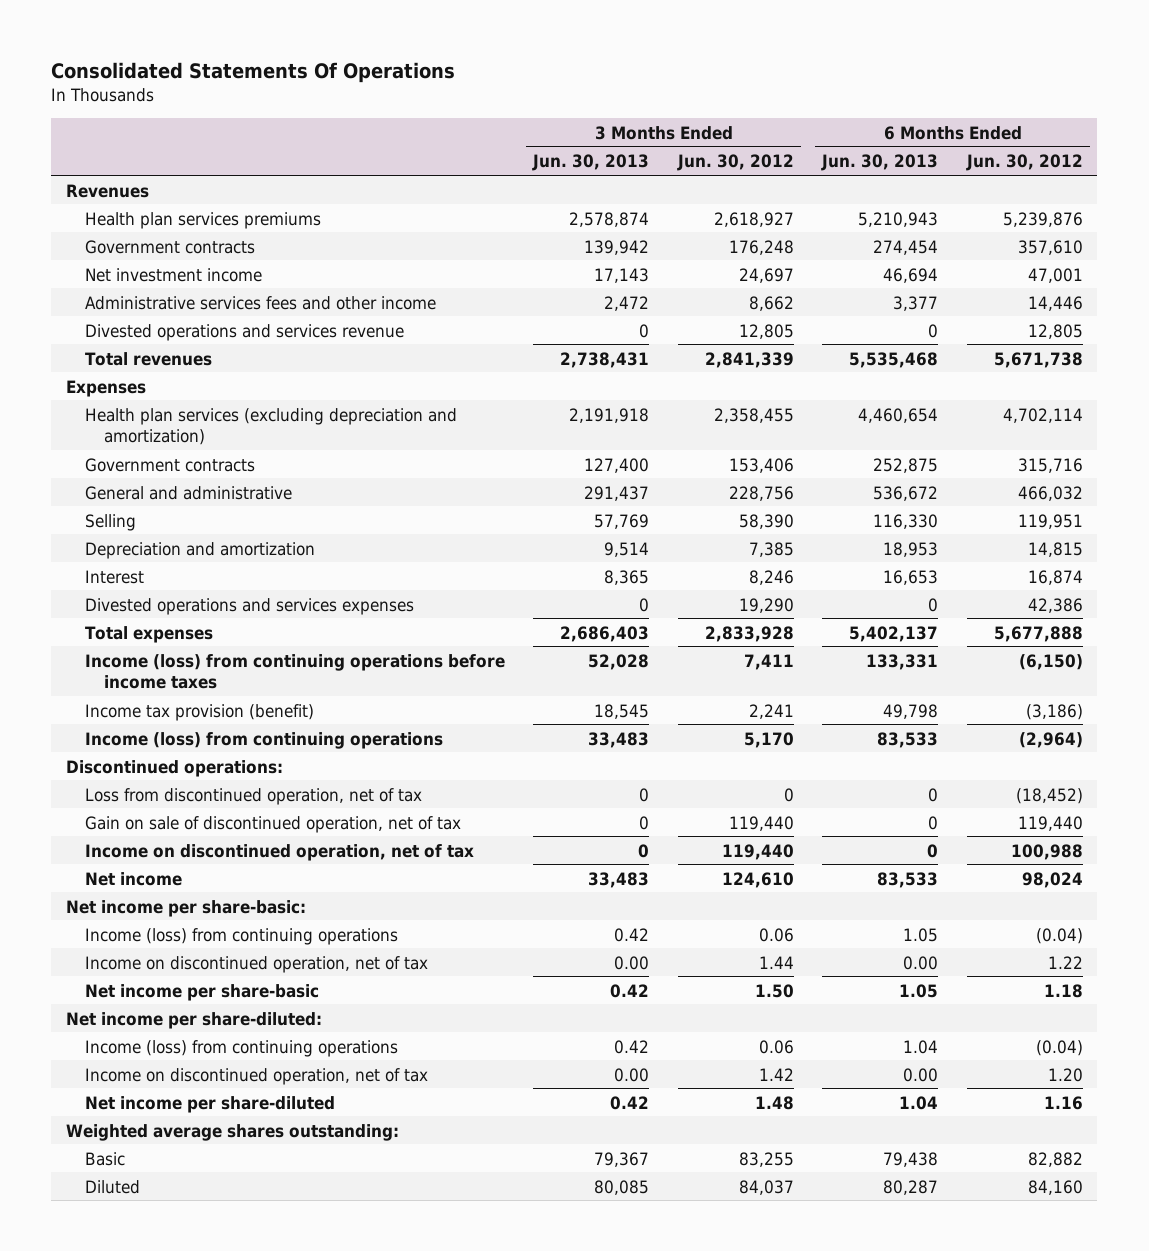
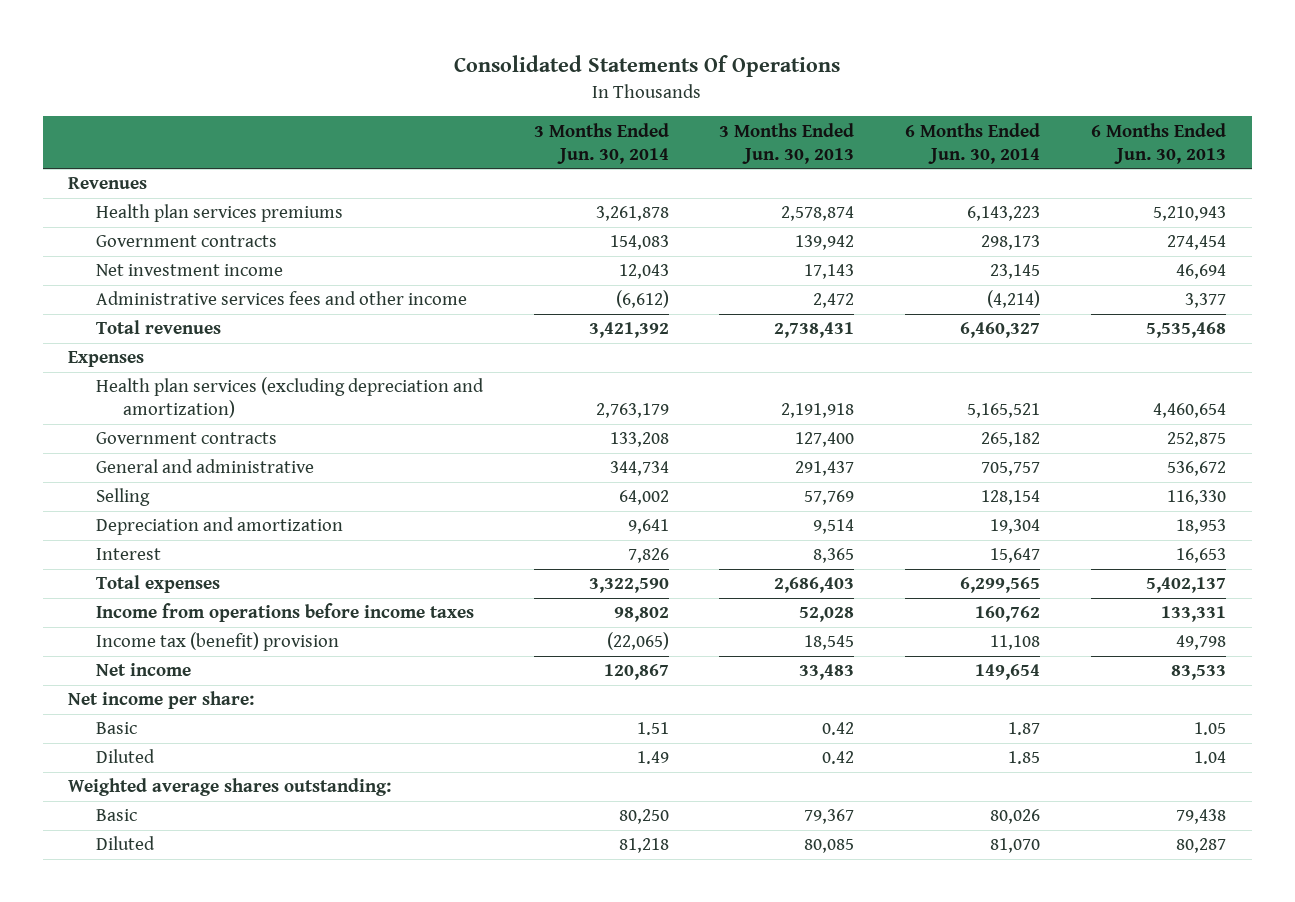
[676,154,794,172] Jun. 30, 2012 -> none
[965,154,1083,172] Jun. 30, 2012 -> none
none -> [533,122,669,164] 3 Months Ended Jun. 30, 2014
none -> [905,122,1041,164] 6 Months Ended Jun. 30, 2014
[84,323,404,341] Divested operations and services revenue -> none
[84,597,414,615] Divested operations and services expenses -> none
[84,731,443,749] Income (loss) from continuing operations -> none
[65,759,283,777] Discontinued operations: -> none
[84,787,422,805] Loss from discontinued operation, net of tax -> none
[84,815,461,833] Gain on sale of discontinued operation, net of tax -> none
[84,843,474,861] Income on discontinued operation, net of tax -> none
[84,653,505,689] Income (loss) from continuing operations before income taxes -> [95,603,474,623] Income from operations before income taxes
[84,703,314,721] Income tax provision (benefit) -> [95,632,339,652] Income tax (benefit) provision
[84,927,398,945] Income (loss) from continuing operations -> none
[84,955,428,973] Income on discontinued operation, net of tax -> none
[65,1011,322,1029] Net income per share-diluted: -> none
[84,1039,398,1057] Income (loss) from continuing operations -> none
[84,1067,428,1085] Income on discontinued operation, net of tax -> none
[65,899,306,917] Net income per share-basic: -> [68,691,255,710] Net income per share:
[84,983,319,1001] Net income per share-basic -> [95,722,137,735] Basic
[84,1095,335,1113] Net income per share-diluted -> [95,749,155,764] Diluted

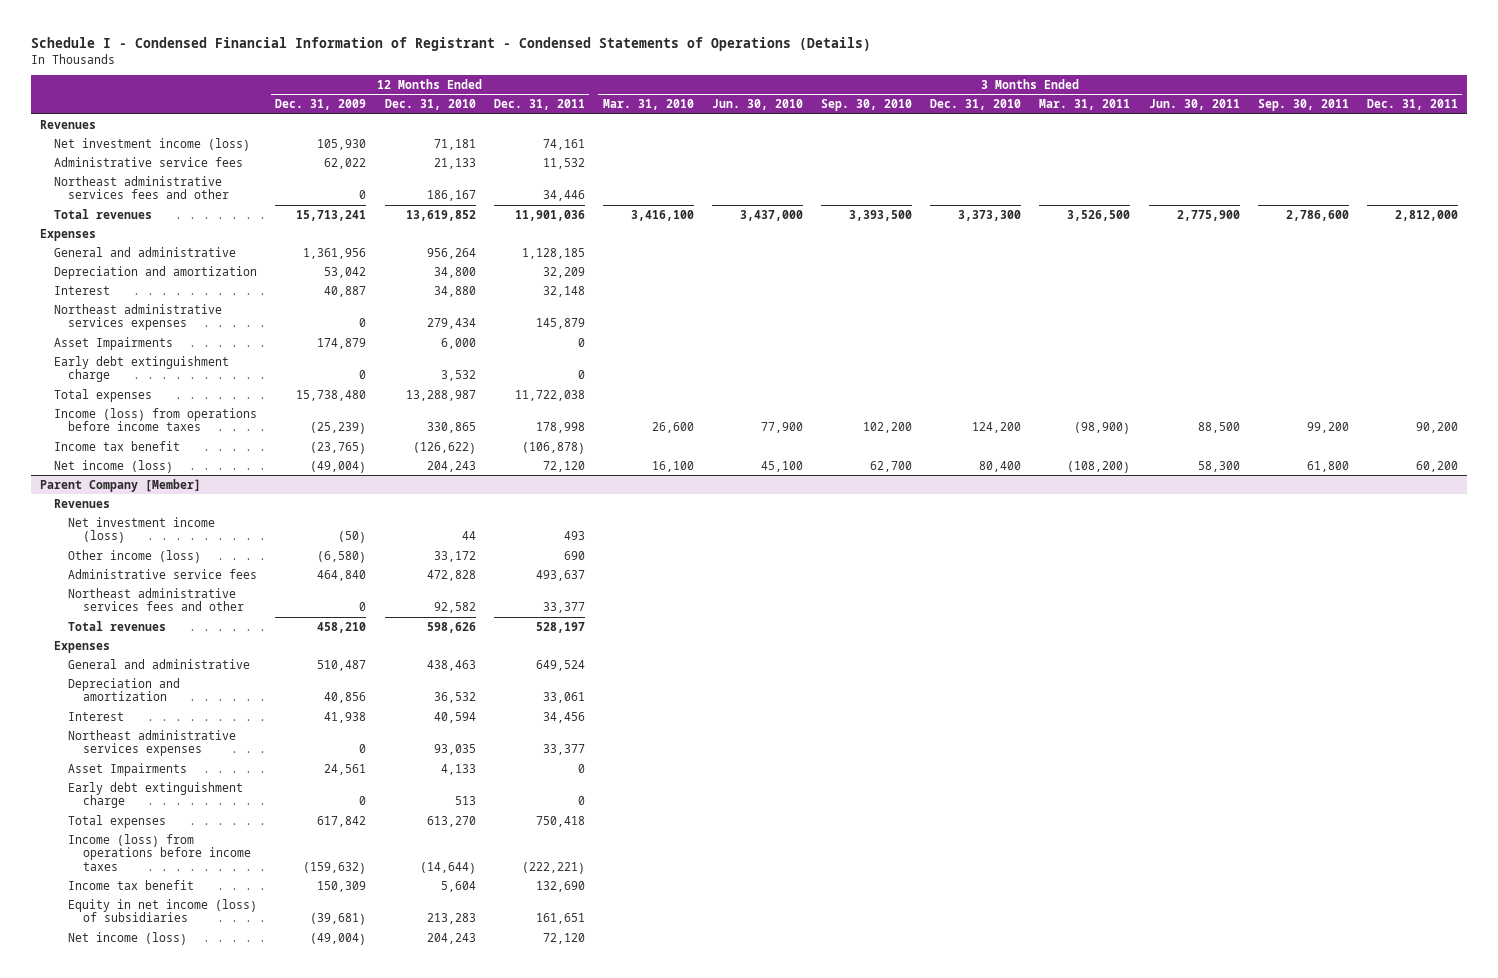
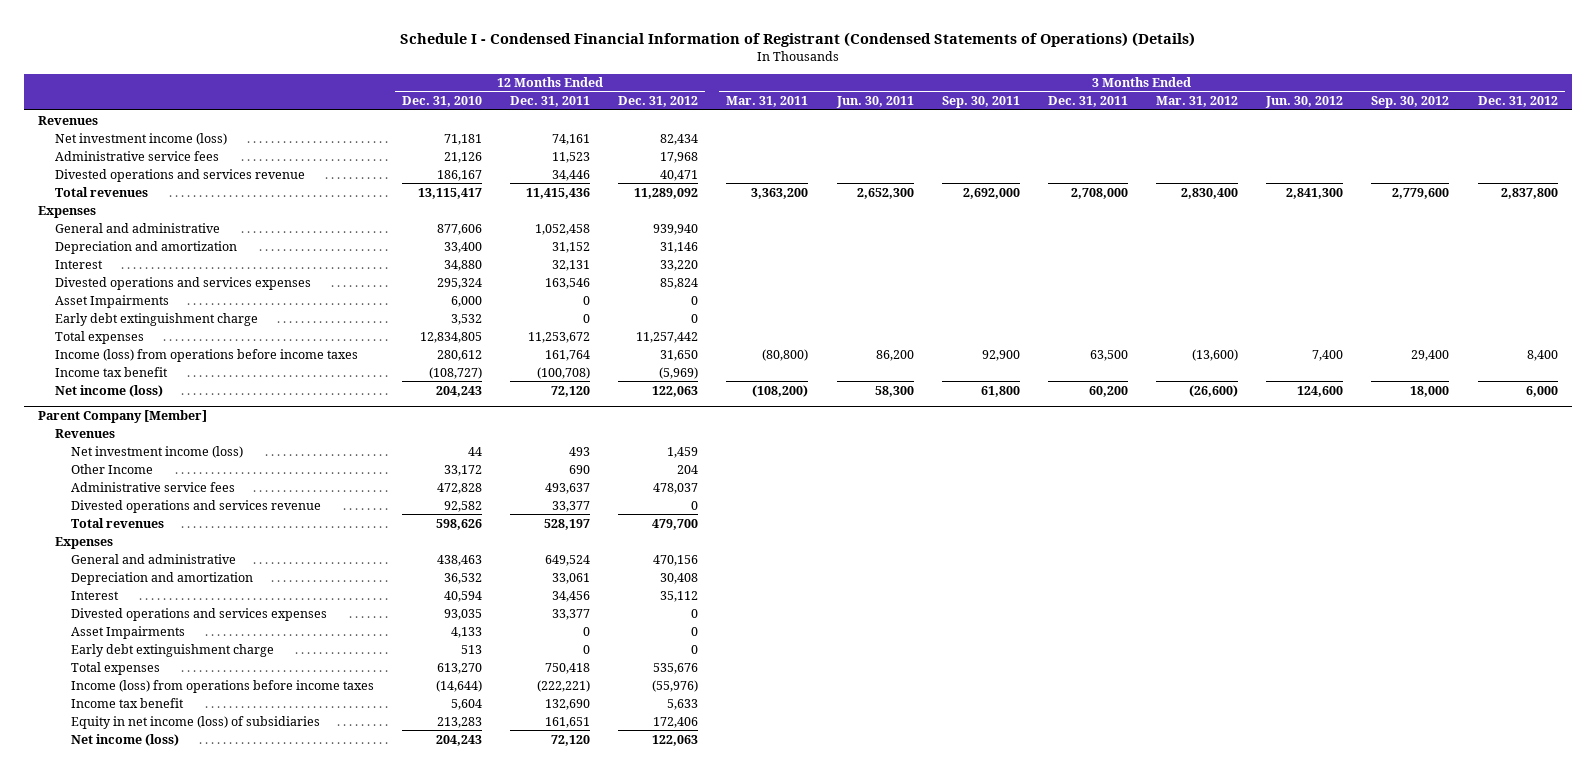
[30,37,871,52] Schedule I - Condensed Financial Information of Registrant - Condensed Statements of Operations (Details) -> [399,31,1195,47] Schedule I - Condensed Financial Information of Registrant (Condensed Statements of Operations) (Details)
[275,99,367,111] Dec. 31, 2009 -> none
[602,99,694,111] Mar. 31, 2010 -> none
[712,99,804,111] Jun. 30, 2010 -> none
[821,99,913,112] Sep. 30, 2010 -> none
[930,99,1022,111] Dec. 31, 2010 -> none
none -> [618,96,699,108] Dec. 31, 2012
none -> [1156,96,1239,108] Mar. 31, 2012
none -> [1265,96,1344,109] Jun. 30, 2012
none -> [1371,96,1450,109] Sep. 30, 2012
none -> [1477,96,1558,108] Dec. 31, 2012
[433,157,476,169] 21,133 -> [443,151,482,163] 21,126
[542,157,585,169] 11,532 -> [552,151,591,163] 11,523
[53,175,230,200] Northeast administrative services fees and other -> [54,168,305,182] Divested operations and services revenue
[405,209,476,221] 13,619,852 -> [417,187,482,199] 13,115,417
[514,209,585,221] 11,901,036 -> [526,187,591,199] 11,415,436
[1067,209,1131,221] 3,526,500 -> [751,187,809,199] 3,363,200
[1176,209,1240,221] 2,775,900 -> [856,187,914,199] 2,652,300
[1285,209,1349,221] 2,786,600 -> [962,187,1020,199] 2,692,000
[1394,209,1458,221] 2,812,000 -> [1070,187,1128,199] 2,708,000
[53,303,222,331] Northeast administrative services expenses -> none
[426,247,476,259] 956,264 -> [436,223,482,235] 877,606
[521,247,585,259] 1,128,185 -> [535,223,591,235] 1,052,458
[433,266,476,278] 34,800 -> [443,241,482,253] 33,400
[542,266,585,278] 32,209 -> [552,241,591,253] 31,152
[542,285,585,297] 32,148 -> [552,259,591,271] 32,131
none -> [54,276,311,290] Divested operations and services expenses
[405,389,476,401] 13,288,987 -> [419,331,482,343] 12,834,805
[514,389,585,401] 11,722,038 -> [528,331,591,343] 11,253,672
[426,422,476,434] 330,865 -> [436,349,482,361] 280,612
[535,422,585,434] 178,998 -> [545,349,591,361] 161,764
[1074,422,1131,435] (98,900) -> [762,348,809,361] (80,800)
[1197,422,1240,434] 88,500 -> [875,349,914,361] 86,200
[1306,422,1349,434] 99,200 -> [981,349,1020,361] 92,900
[1415,422,1458,434] 90,200 -> [1089,349,1128,361] 63,500
[412,441,476,454] (126,622) -> [428,366,482,379] (108,727)
[521,441,585,454] (106,878) -> [537,366,591,379] (100,708)
[68,549,202,563] Other income (loss) -> [70,463,153,474] Other Income
[68,587,244,612] Northeast administrative services fees and other -> [70,499,321,513] Divested operations and services revenue
[68,729,237,757] Northeast administrative services expenses -> [70,607,327,621] Divested operations and services expenses

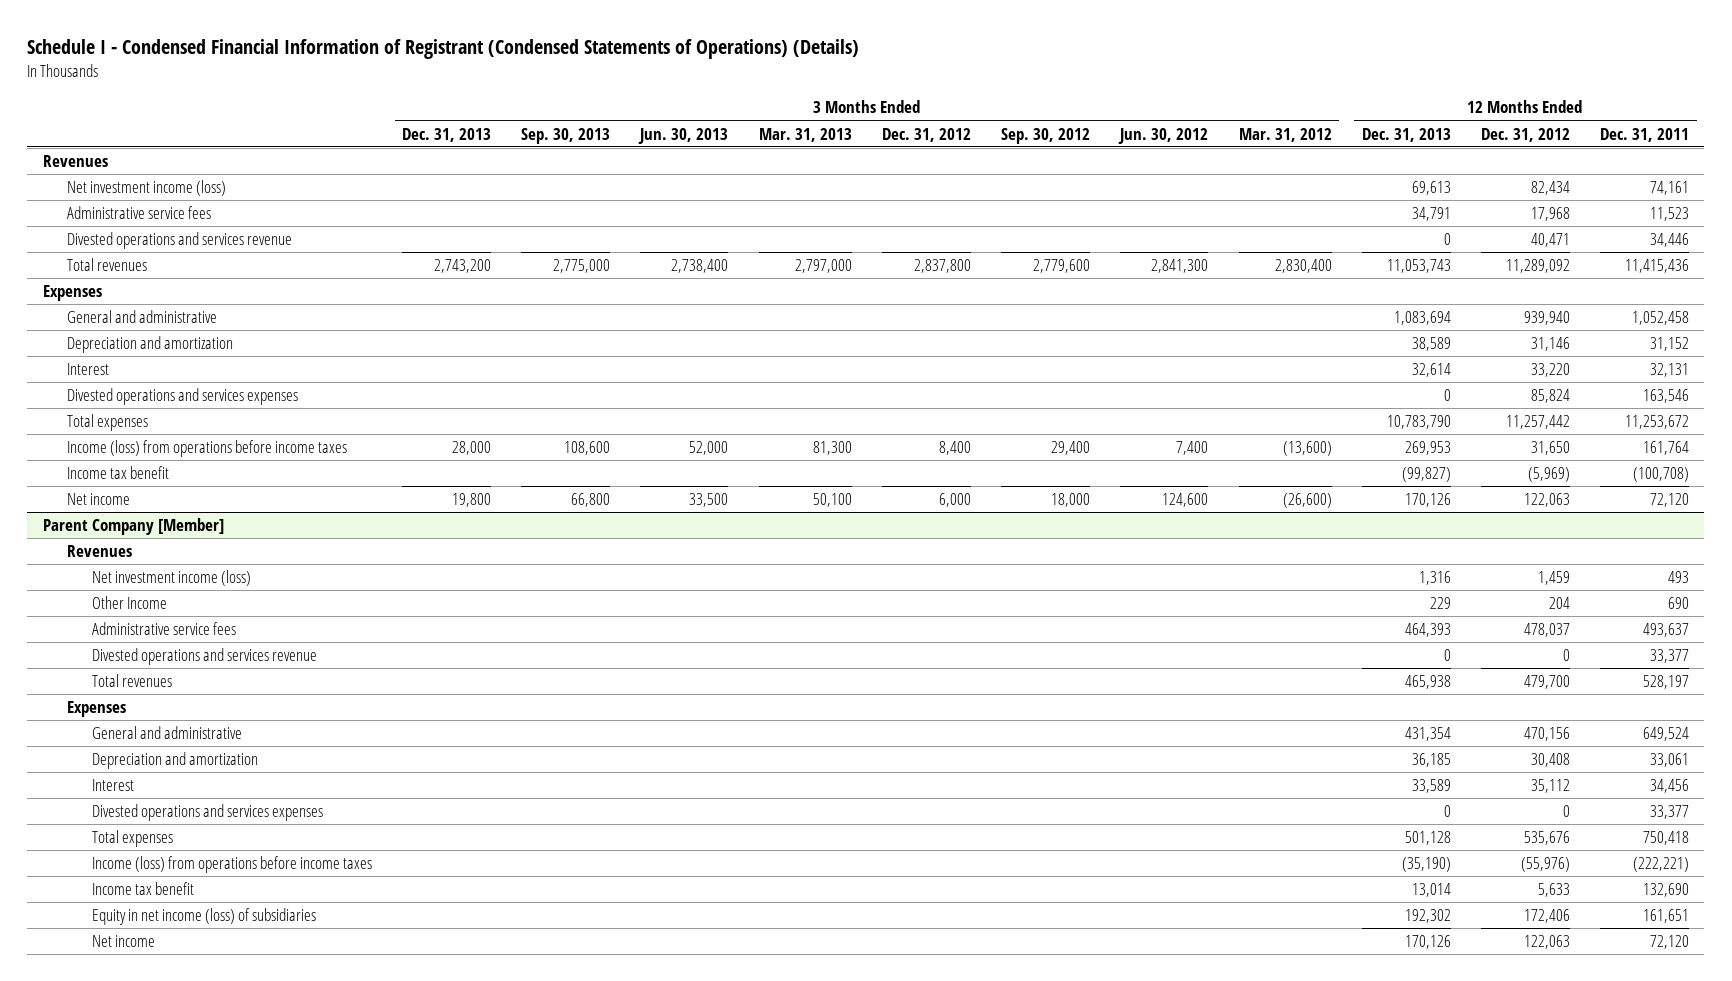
[401,96,482,108] Dec. 31, 2010 -> none
[726,96,809,108] Mar. 31, 2011 -> none
[835,96,914,109] Jun. 30, 2011 -> none
[941,96,1020,109] Sep. 30, 2011 -> none
[1047,96,1128,108] Dec. 31, 2011 -> none
none -> [402,127,492,142] Dec. 31, 2013
none -> [521,127,611,144] Sep. 30, 2013
none -> [638,127,729,144] Jun. 30, 2013
none -> [758,127,852,142] Mar. 31, 2013
none -> [1361,127,1451,142] Dec. 31, 2013
[54,294,169,308] Asset Impairments -> none
[54,312,258,326] Early debt extinguishment charge -> none
[54,384,163,397] Net income (loss) -> [67,493,131,506] Net income
[70,625,185,639] Asset Impairments -> none
[70,643,274,657] Early debt extinguishment charge -> none
[70,733,179,746] Net income (loss) -> [91,935,155,948] Net income

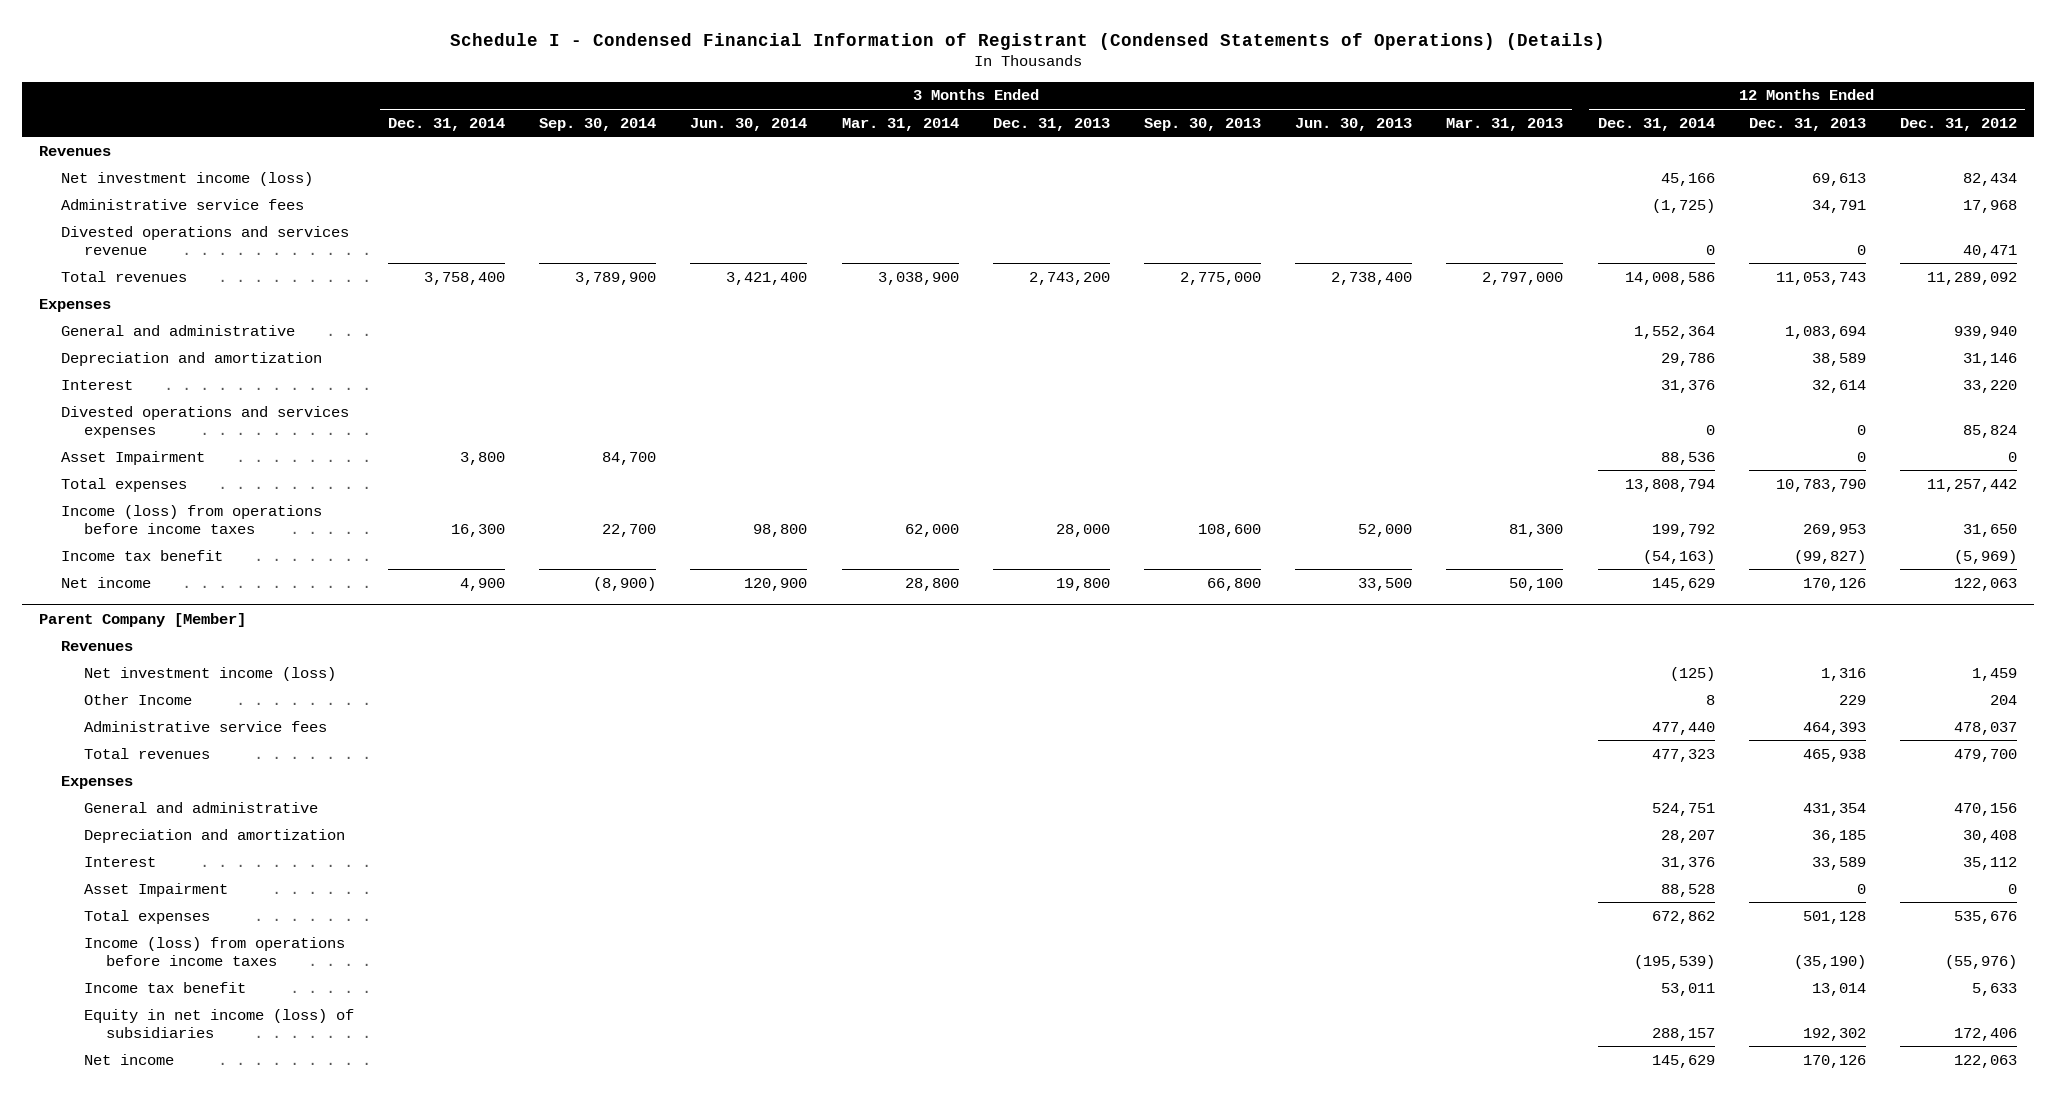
[881,127,971,142] Dec. 31, 2012 -> none
[1001,127,1091,144] Sep. 30, 2012 -> none
[1118,127,1209,144] Jun. 30, 2012 -> none
[1238,127,1332,142] Mar. 31, 2012 -> none
[1600,127,1690,142] Dec. 31, 2011 -> none
none -> [388,117,506,131] Dec. 31, 2014
none -> [539,117,657,131] Sep. 30, 2014
none -> [690,117,808,131] Jun. 30, 2014
none -> [841,117,959,131] Mar. 31, 2014
none -> [1597,117,1715,131] Dec. 31, 2014
none -> [61,450,206,465] Asset Impairment
[91,648,317,666] Divested operations and services revenue -> none
[91,804,323,822] Divested operations and services expenses -> none
none -> [83,882,228,897] Asset Impairment

